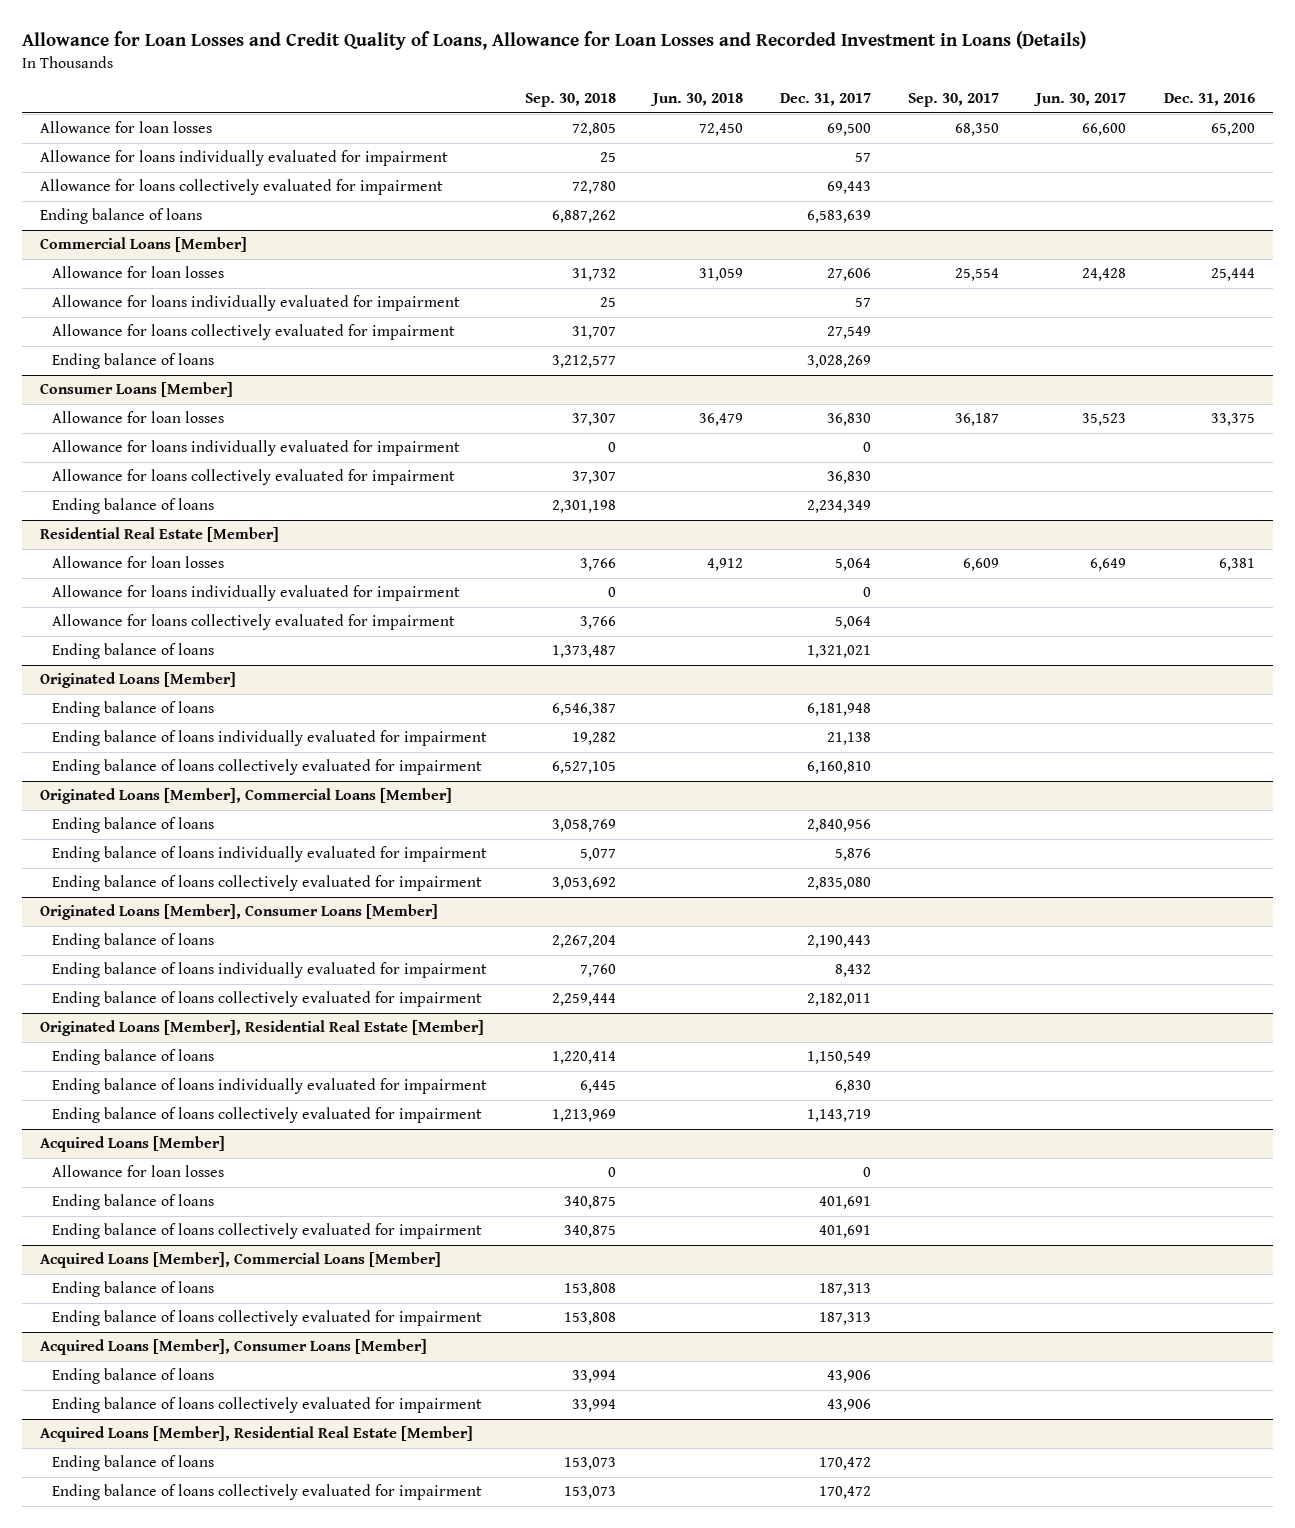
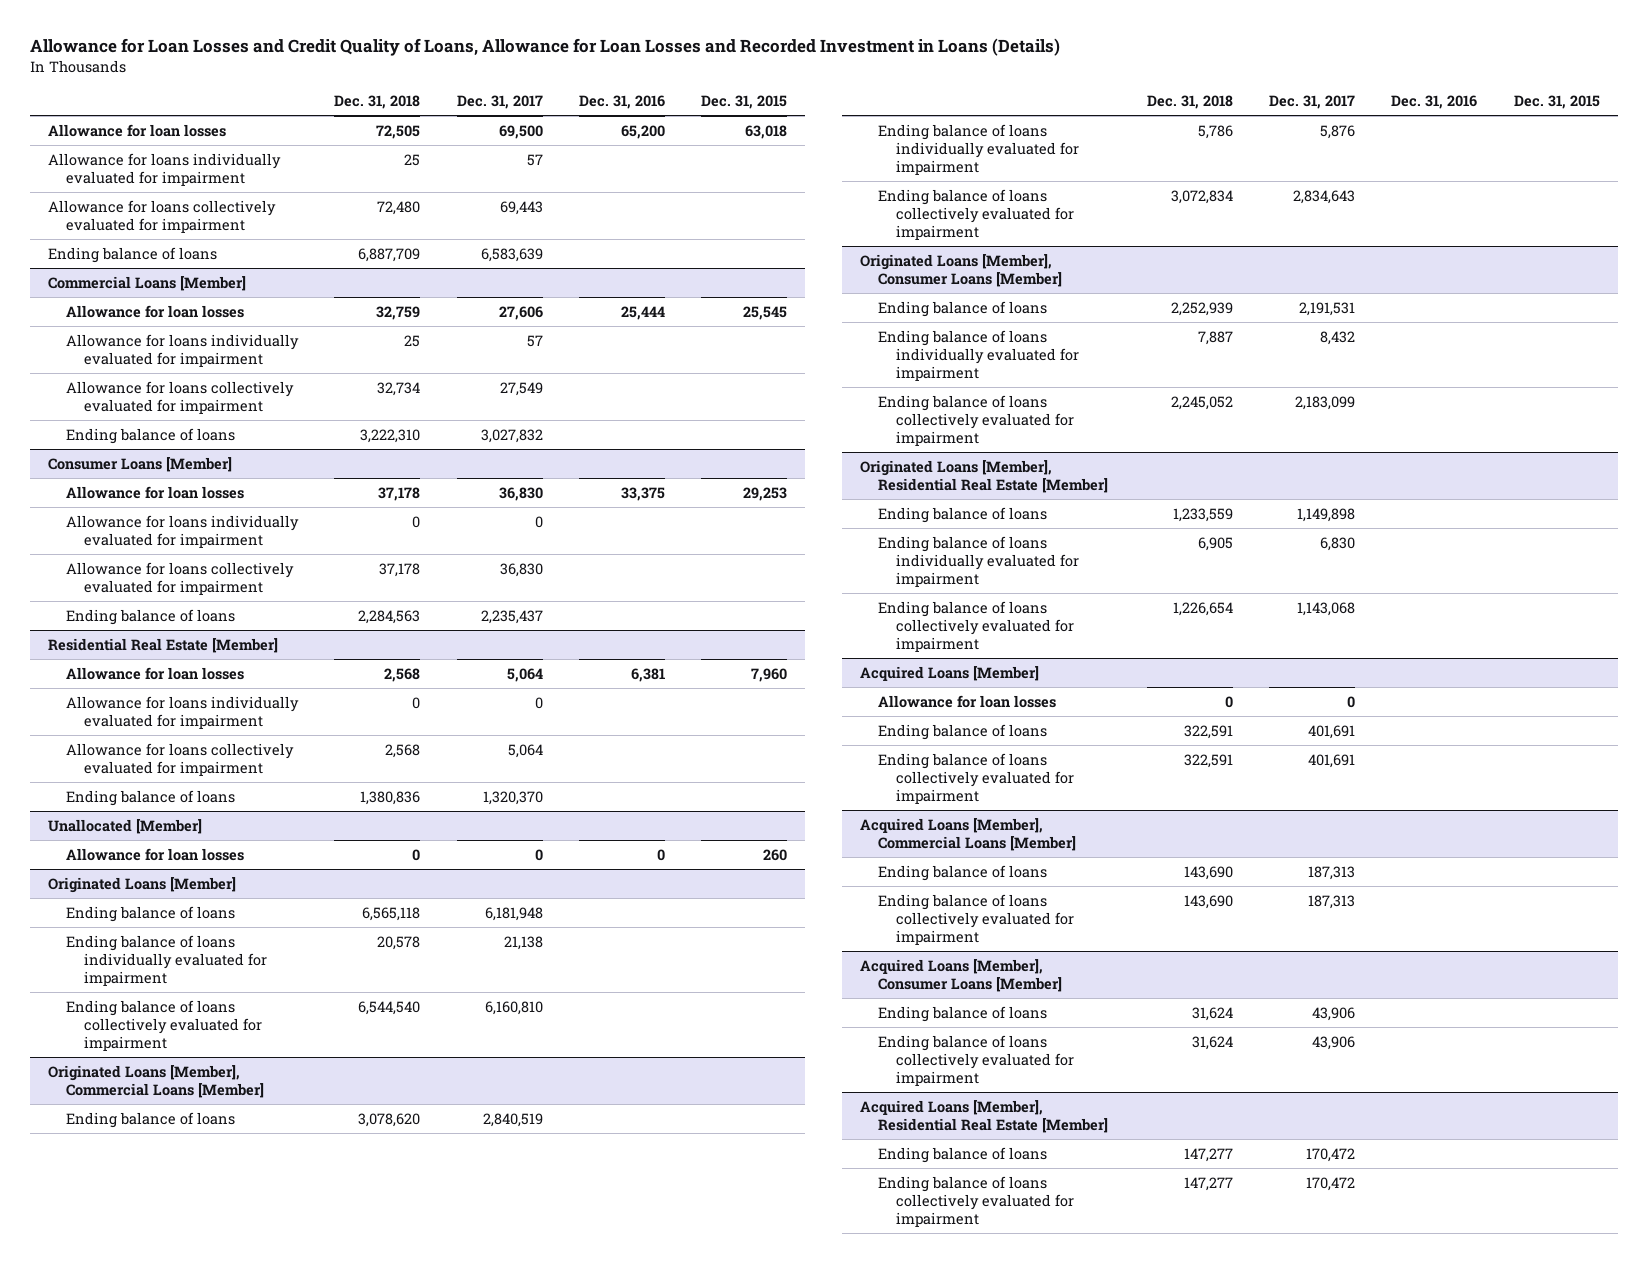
[524,93,616,108] Sep. 30, 2018 -> none
[649,93,743,107] Jun. 30, 2018 -> none
[908,93,1000,108] Sep. 30, 2017 -> none
[1033,93,1127,107] Jun. 30, 2017 -> none
none -> [334,95,421,110] Dec. 31, 2018
none -> [701,95,788,110] Dec. 31, 2015
[806,355,871,369] 3,028,269 -> [480,428,543,443] 3,027,832
[806,500,871,514] 2,234,349 -> [480,609,543,624] 2,235,437
[806,645,871,659] 1,321,021 -> [482,790,543,805] 1,320,370
none -> [47,818,202,834] Unallocated [Member]
none -> [66,847,245,861] Allowance for loan losses
[806,819,871,833] 2,840,956 -> [482,1112,543,1127] 2,840,519
[806,877,871,891] 2,835,080 -> [1292,189,1355,204] 2,834,643
[806,935,871,949] 2,190,443 -> [1298,301,1355,316] 2,191,531
[806,993,871,1007] 2,182,011 -> [1294,395,1355,410] 2,183,099
[806,1051,871,1065] 1,150,549 -> [1296,507,1355,522] 1,149,898
[806,1109,871,1123] 1,143,719 -> [1296,601,1355,616] 1,143,068

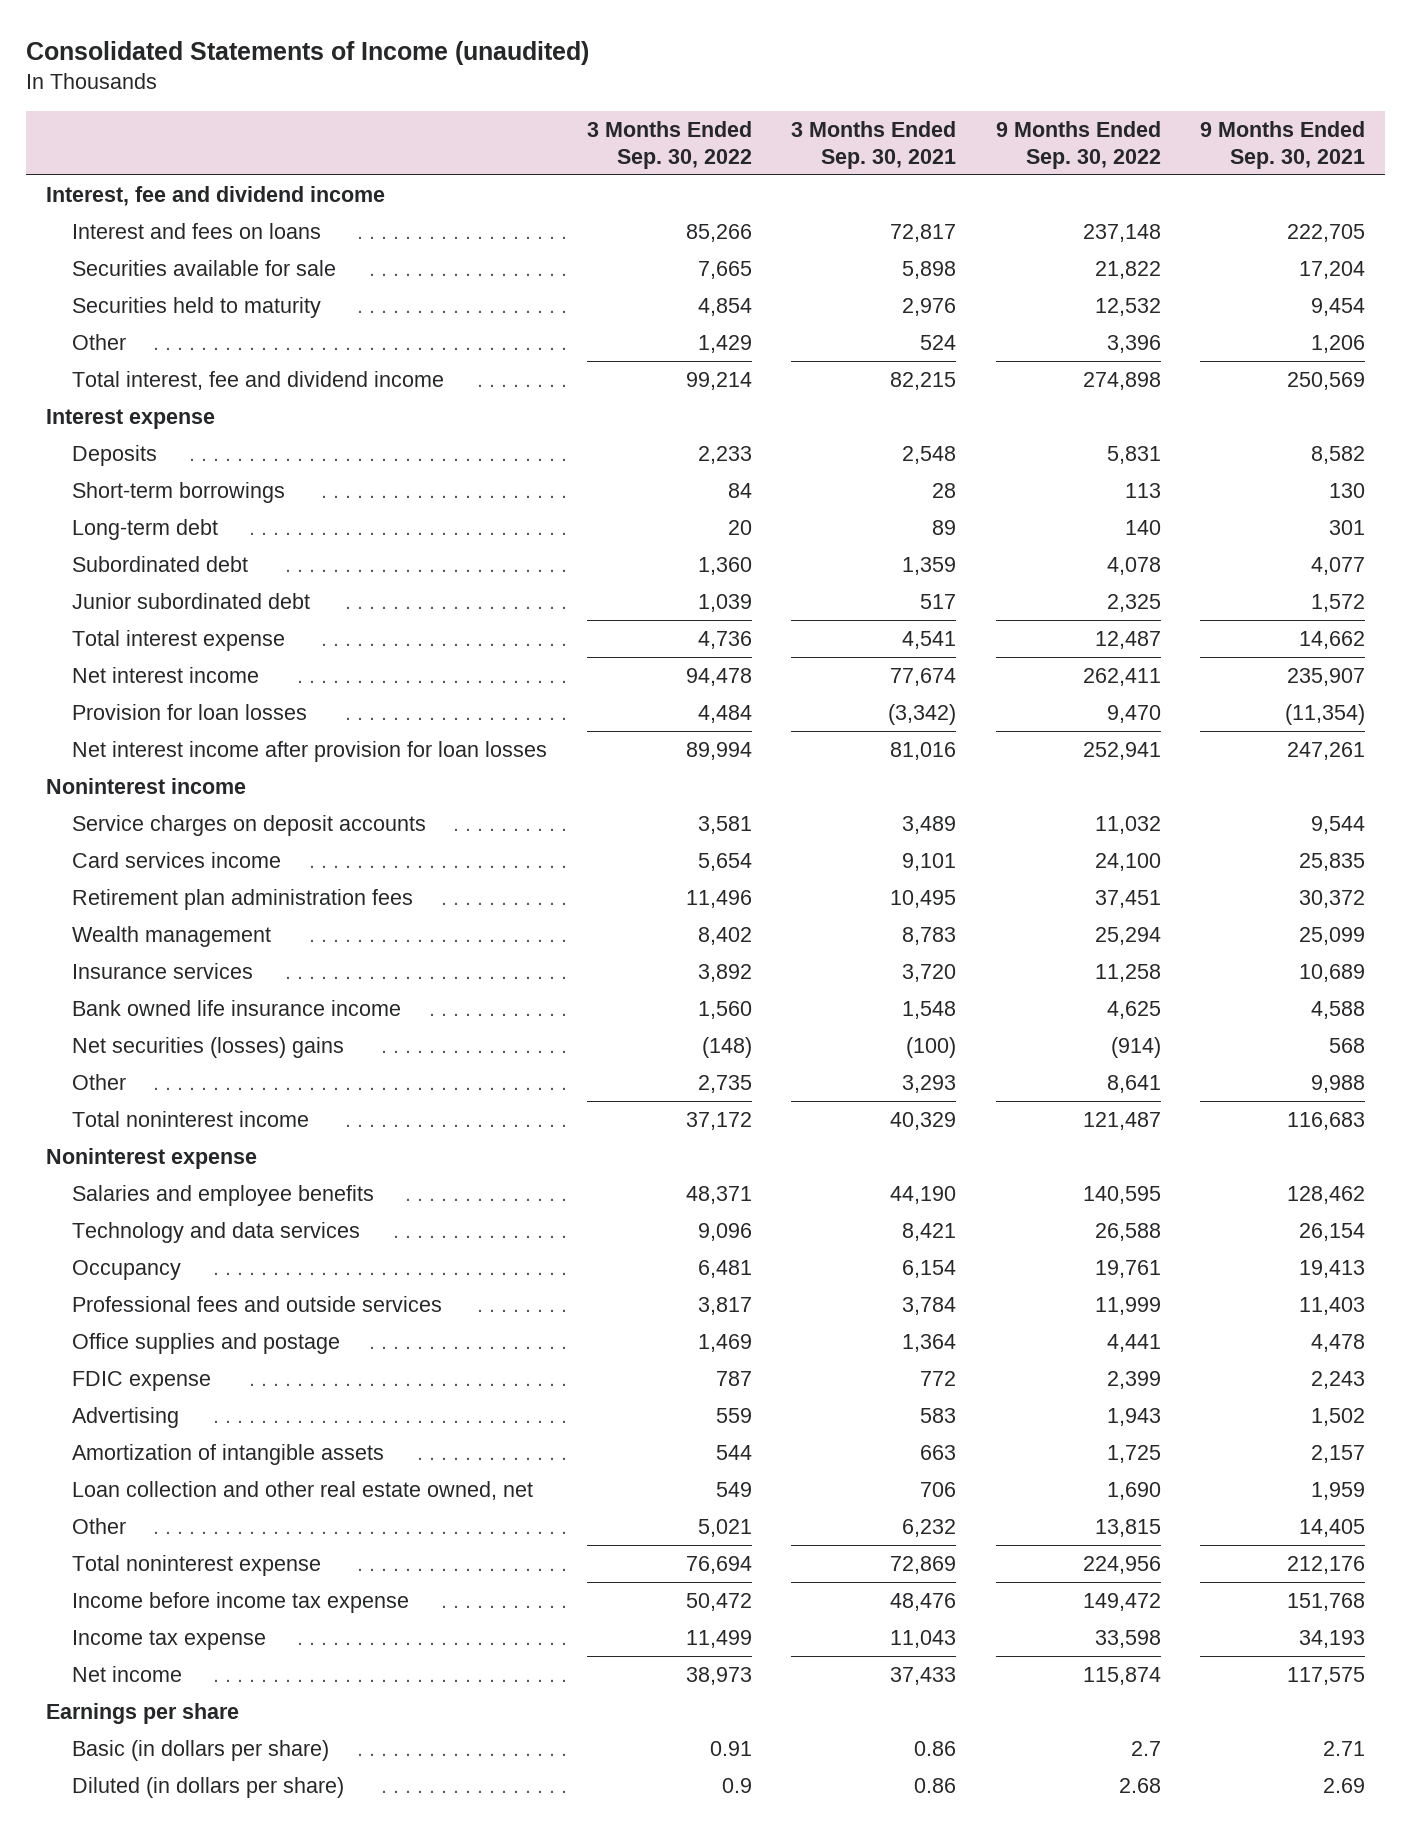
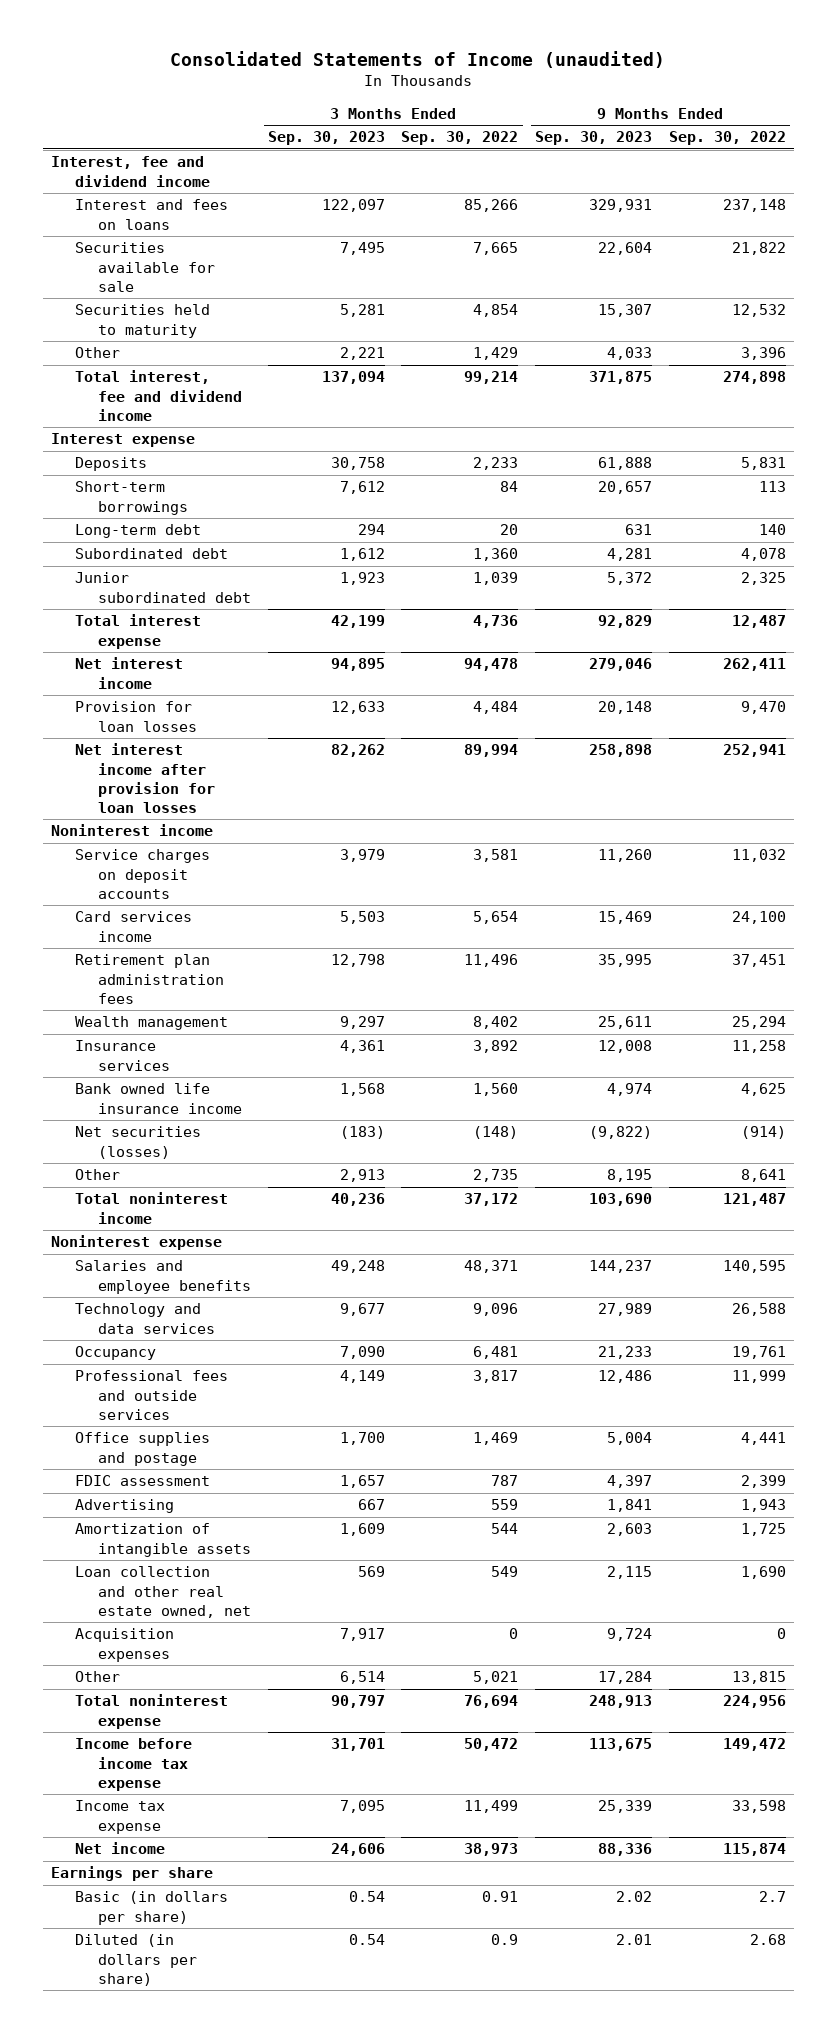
[791,120,957,169] 3 Months Ended Sep. 30, 2021 -> none
[1200,120,1366,169] 9 Months Ended Sep. 30, 2021 -> none
none -> [267,131,385,146] Sep. 30, 2023
none -> [534,131,652,146] Sep. 30, 2023
[72,1037,345,1059] Net securities (losses) gains -> [74,1126,201,1159] Net securities (losses)
[72,1371,212,1392] FDIC expense -> [74,1475,210,1487] FDIC assessment
none -> [74,1628,174,1662] Acquisition expenses

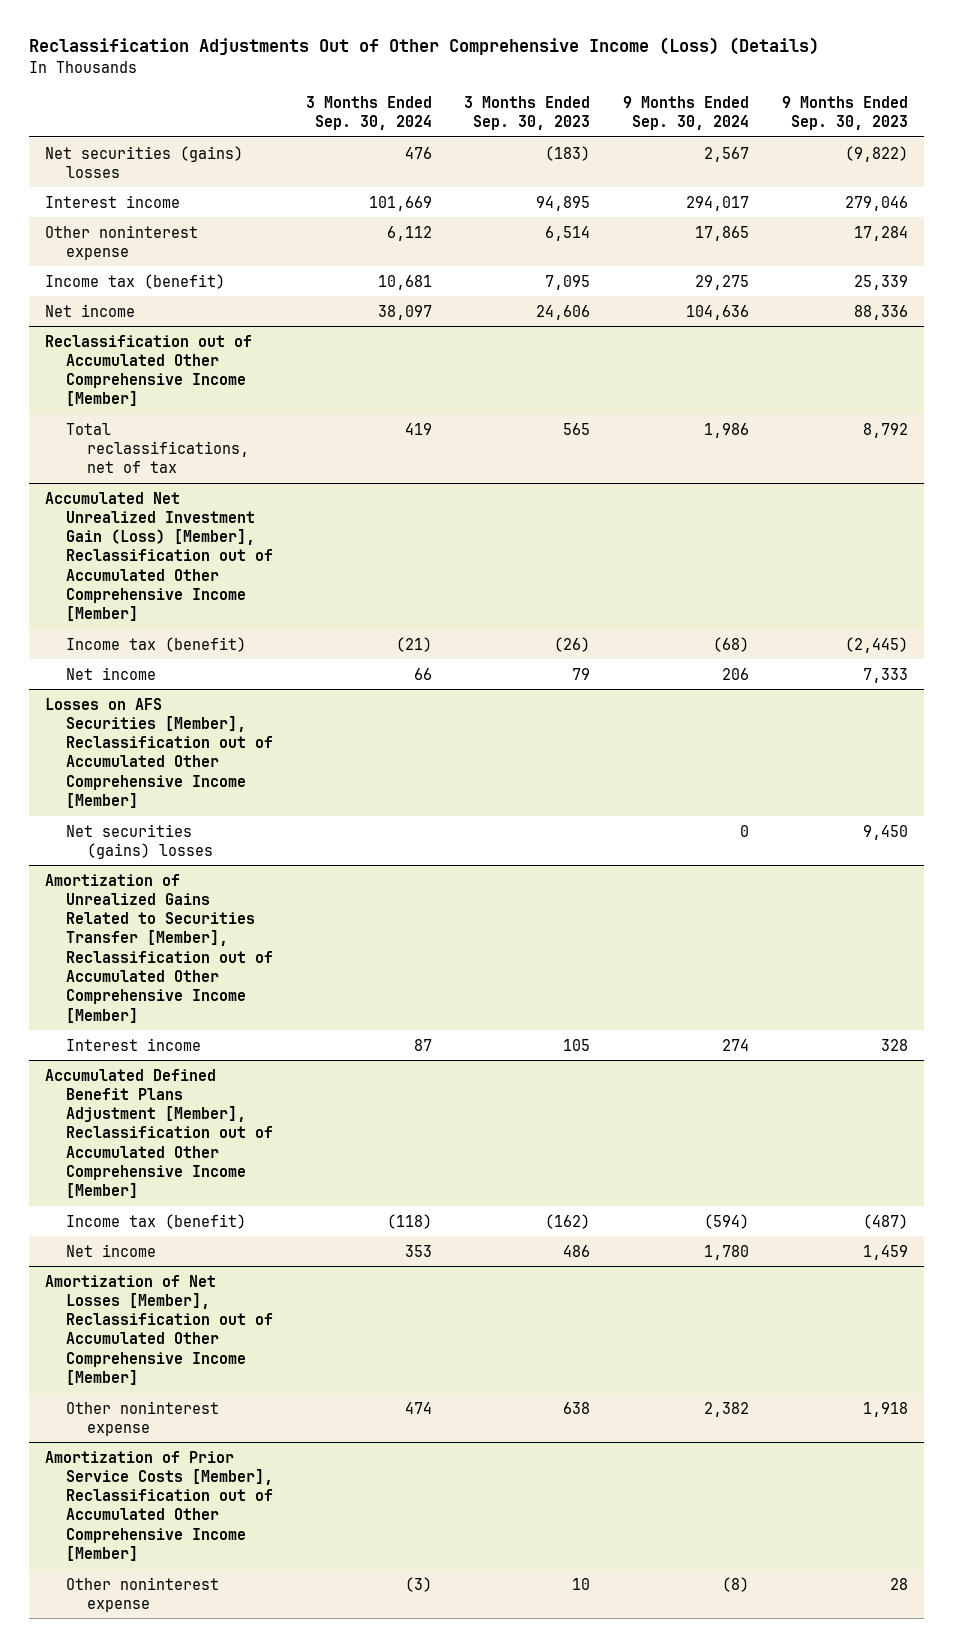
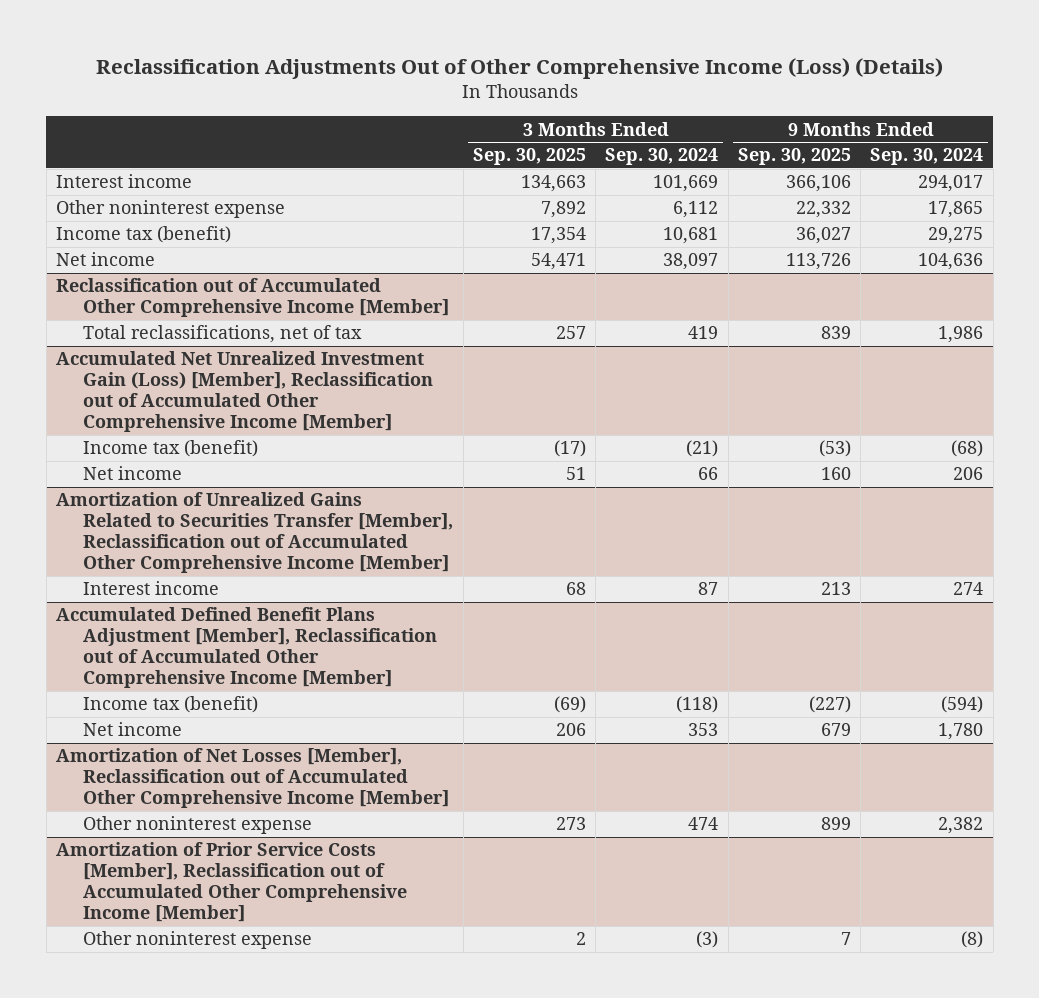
[464,95,591,131] 3 Months Ended Sep. 30, 2023 -> none
[781,95,908,131] 9 Months Ended Sep. 30, 2023 -> none
none -> [472,148,586,166] Sep. 30, 2025
none -> [737,148,851,166] Sep. 30, 2025
[45,145,244,178] Net securities (gains) losses -> none
[45,697,274,808] Losses on AFS Securities [Member], Reclassification out of Accumulated Other Comprehensive Income [Member] -> none
[66,823,213,859] Net securities (gains) losses -> none

